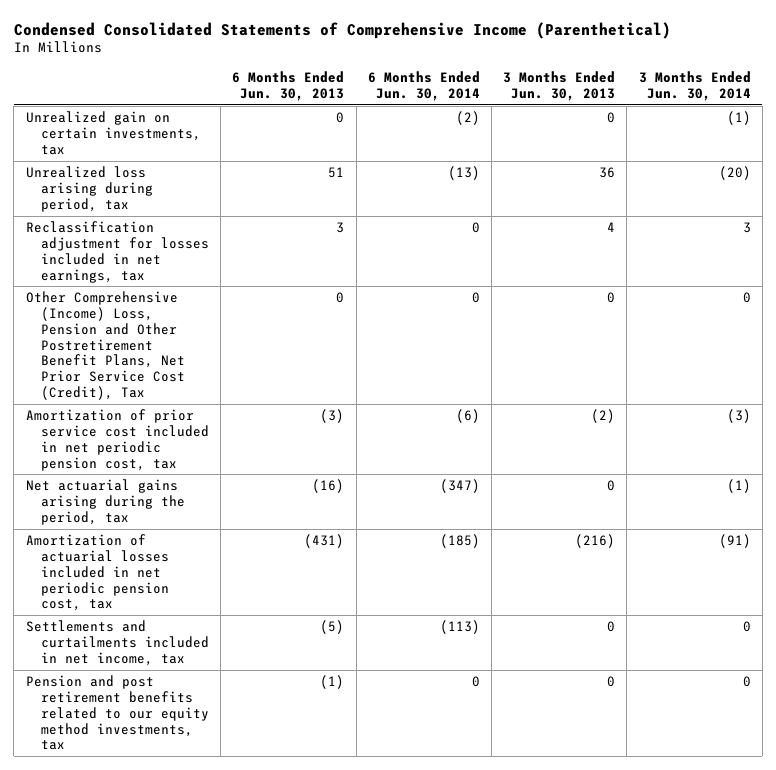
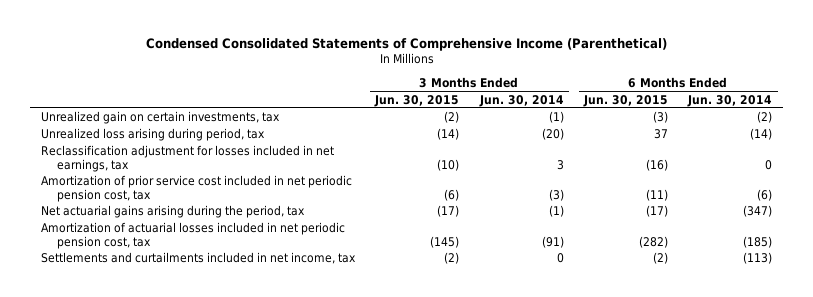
[232,70,345,101] 6 Months Ended Jun. 30, 2013 -> none
[503,70,616,101] 3 Months Ended Jun. 30, 2013 -> none
none -> [374,94,460,107] Jun. 30, 2015
none -> [583,94,669,107] Jun. 30, 2015
[447,166,480,181] (13) -> [750,128,773,141] (14)
[25,291,185,401] Other Comprehensive (Income) Loss, Pension and Other Postretirement Benefit Plans, Net Prior Service Cost (Credit), Tax -> none
[25,675,209,751] Pension and post retirement benefits related to our equity method investments, tax -> none

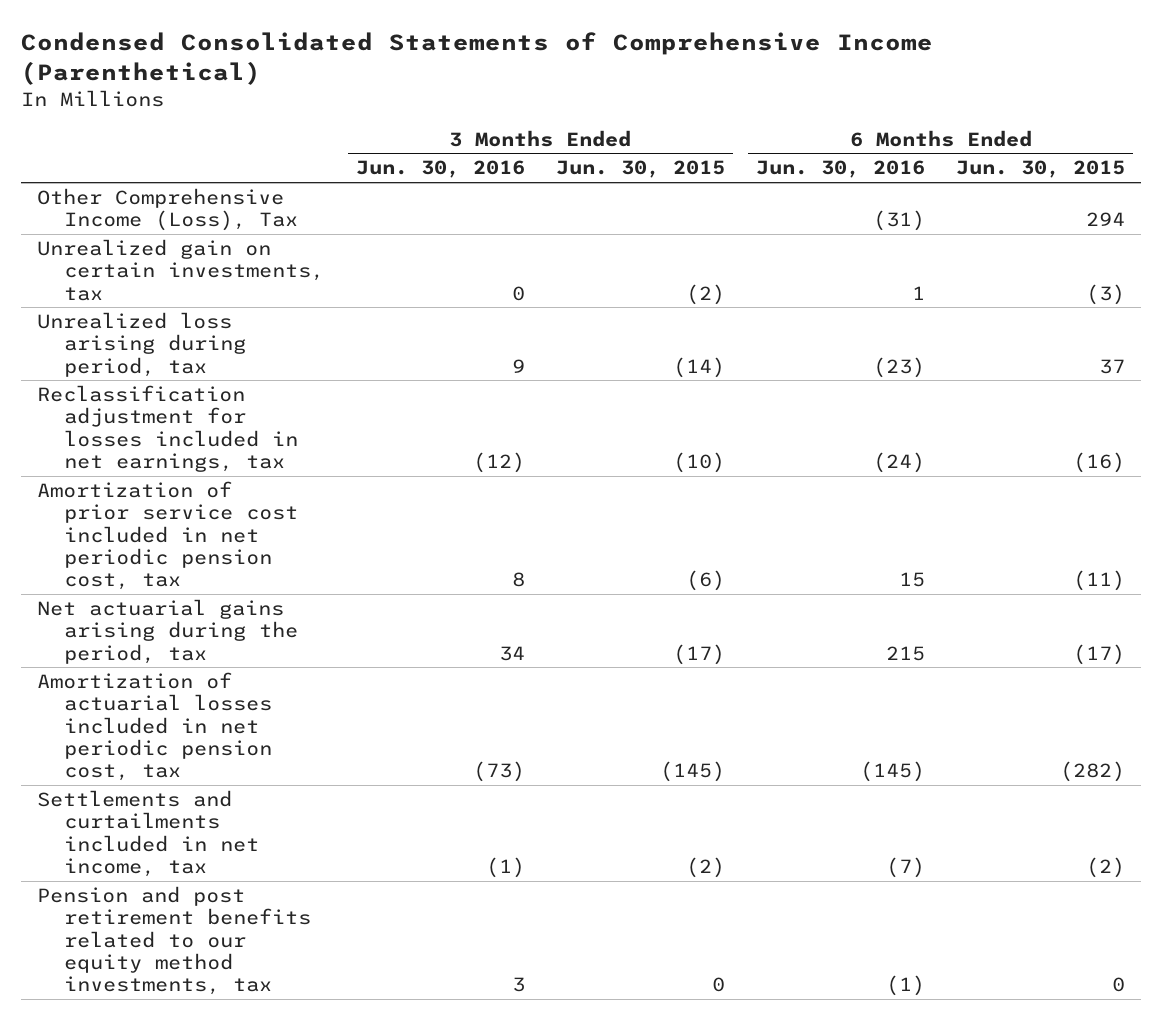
[478,94,564,107] Jun. 30, 2014 -> none
[687,94,773,107] Jun. 30, 2014 -> none
none -> [355,160,525,179] Jun. 30, 2016
none -> [756,160,926,179] Jun. 30, 2016
none -> [36,188,299,232] Other Comprehensive Income (Loss), Tax
none -> [36,886,312,995] Pension and post retirement benefits related to our equity method investments, tax

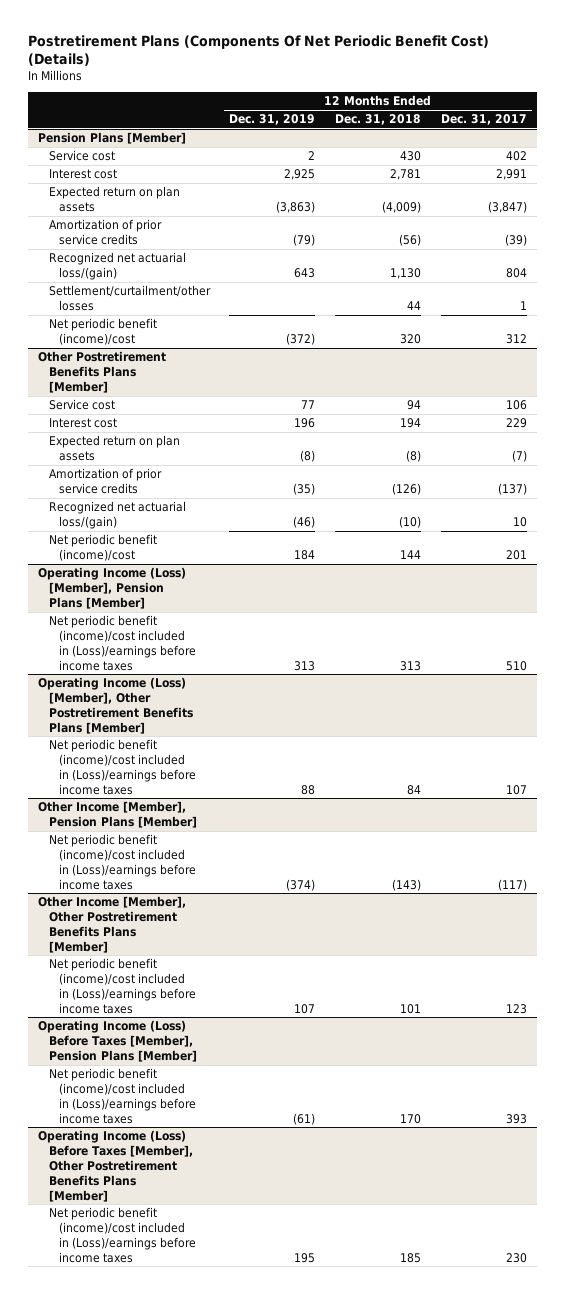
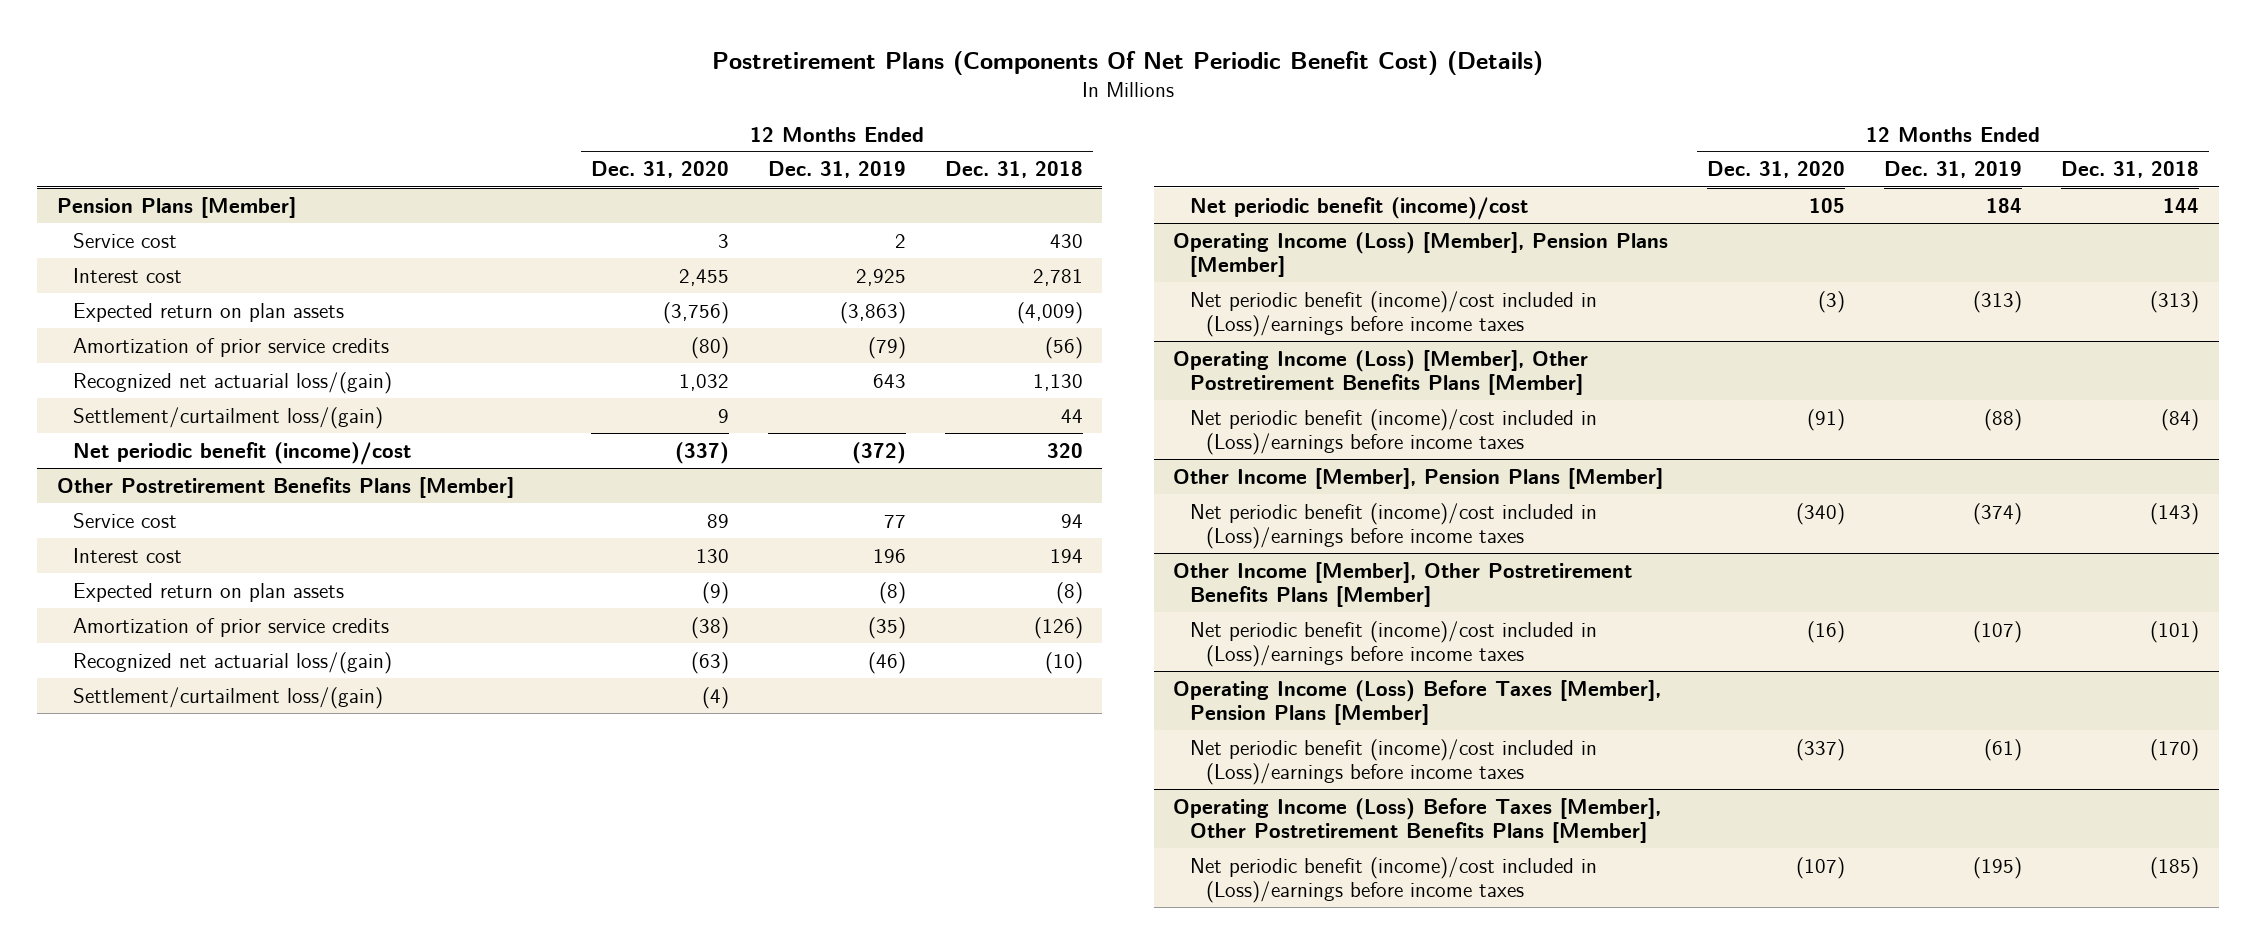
[441,114,528,126] Dec. 31, 2017 -> none
none -> [590,161,729,179] Dec. 31, 2020
[48,285,211,312] Settlement/curtailment/other losses -> [73,406,384,429] Settlement/curtailment loss/(gain)
none -> [73,686,384,709] Settlement/curtailment loss/(gain)
[294,660,316,671] 313 -> [1973,290,2023,313] (313)
[400,660,422,671] 313 -> [2150,290,2200,313] (313)
[301,784,316,795] 88 -> [1984,408,2023,431] (88)
[407,784,422,795] 84 -> [2161,408,2200,431] (84)
[294,1003,316,1014] 107 -> [1973,620,2023,643] (107)
[400,1003,422,1014] 101 -> [2150,620,2200,643] (101)
[400,1113,422,1124] 170 -> [2150,738,2200,761] (170)
[294,1252,316,1263] 195 -> [1973,856,2023,879] (195)
[400,1252,422,1263] 185 -> [2150,856,2200,879] (185)

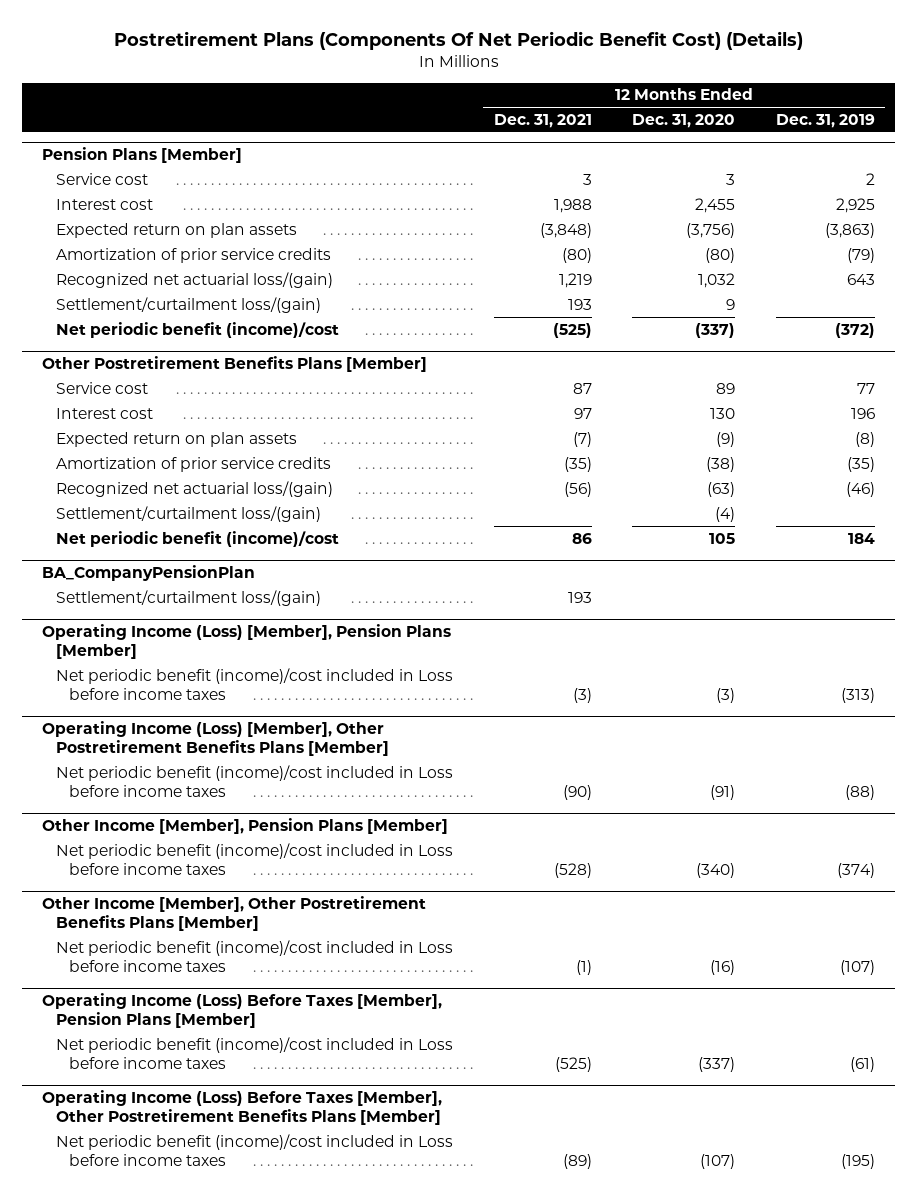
[944,161,1083,179] Dec. 31, 2018 -> none
none -> [493,113,592,128] Dec. 31, 2021
none -> [42,565,256,582] BA_CompanyPensionPlan
none -> [55,589,321,606] Settlement/curtailment loss/(gain)
[1189,290,1597,337] Net periodic benefit (income)/cost included in (Loss)/earnings before income taxes -> [55,667,453,700] Net periodic benefit (income)/cost included in Loss before income taxes
[1189,408,1597,455] Net periodic benefit (income)/cost included in (Loss)/earnings before income taxes -> [55,764,453,797] Net periodic benefit (income)/cost included in Loss before income taxes
[1189,502,1597,549] Net periodic benefit (income)/cost included in (Loss)/earnings before income taxes -> [55,842,453,875] Net periodic benefit (income)/cost included in Loss before income taxes
[1189,620,1597,667] Net periodic benefit (income)/cost included in (Loss)/earnings before income taxes -> [55,939,453,972] Net periodic benefit (income)/cost included in Loss before income taxes
[1189,738,1597,785] Net periodic benefit (income)/cost included in (Loss)/earnings before income taxes -> [55,1036,453,1069] Net periodic benefit (income)/cost included in Loss before income taxes
[1189,856,1597,903] Net periodic benefit (income)/cost included in (Loss)/earnings before income taxes -> [55,1133,453,1166] Net periodic benefit (income)/cost included in Loss before income taxes

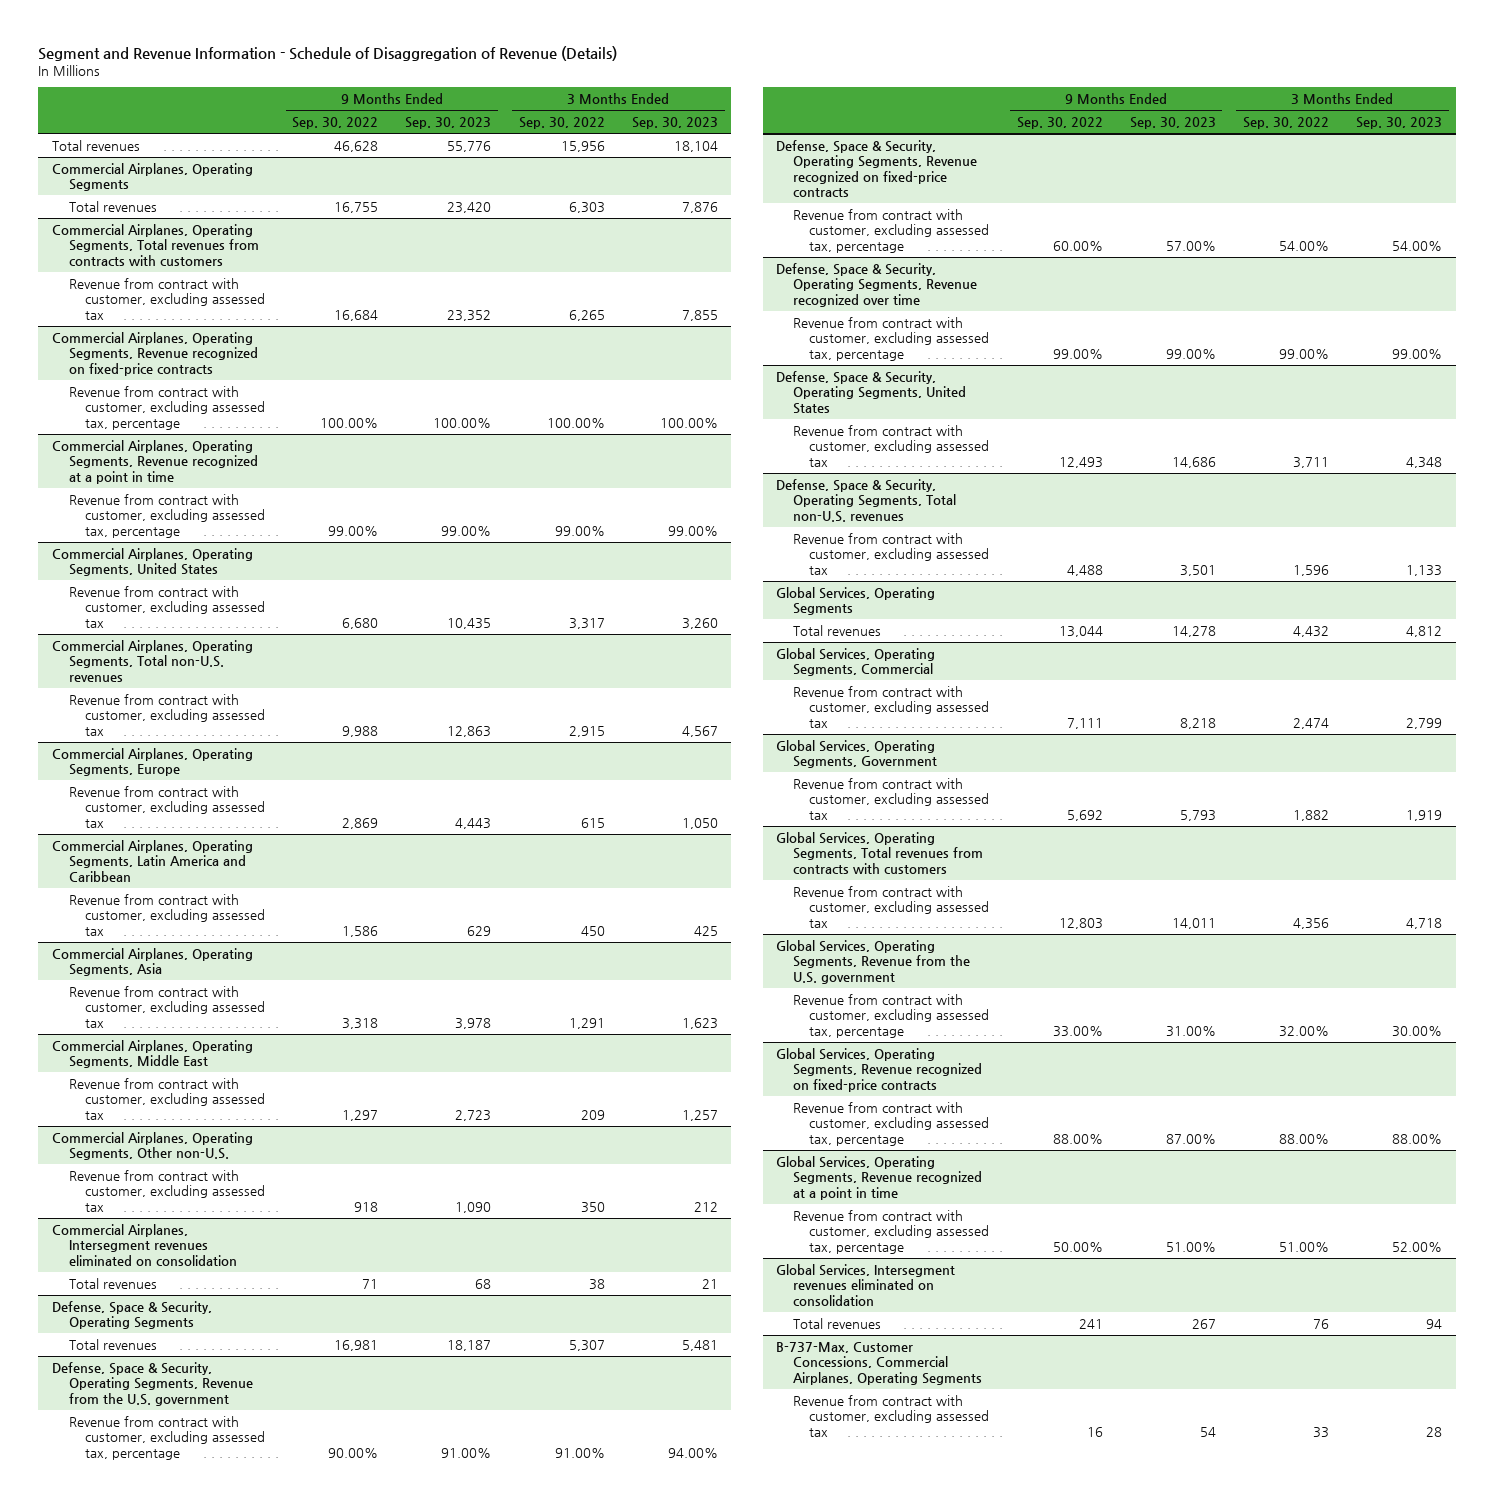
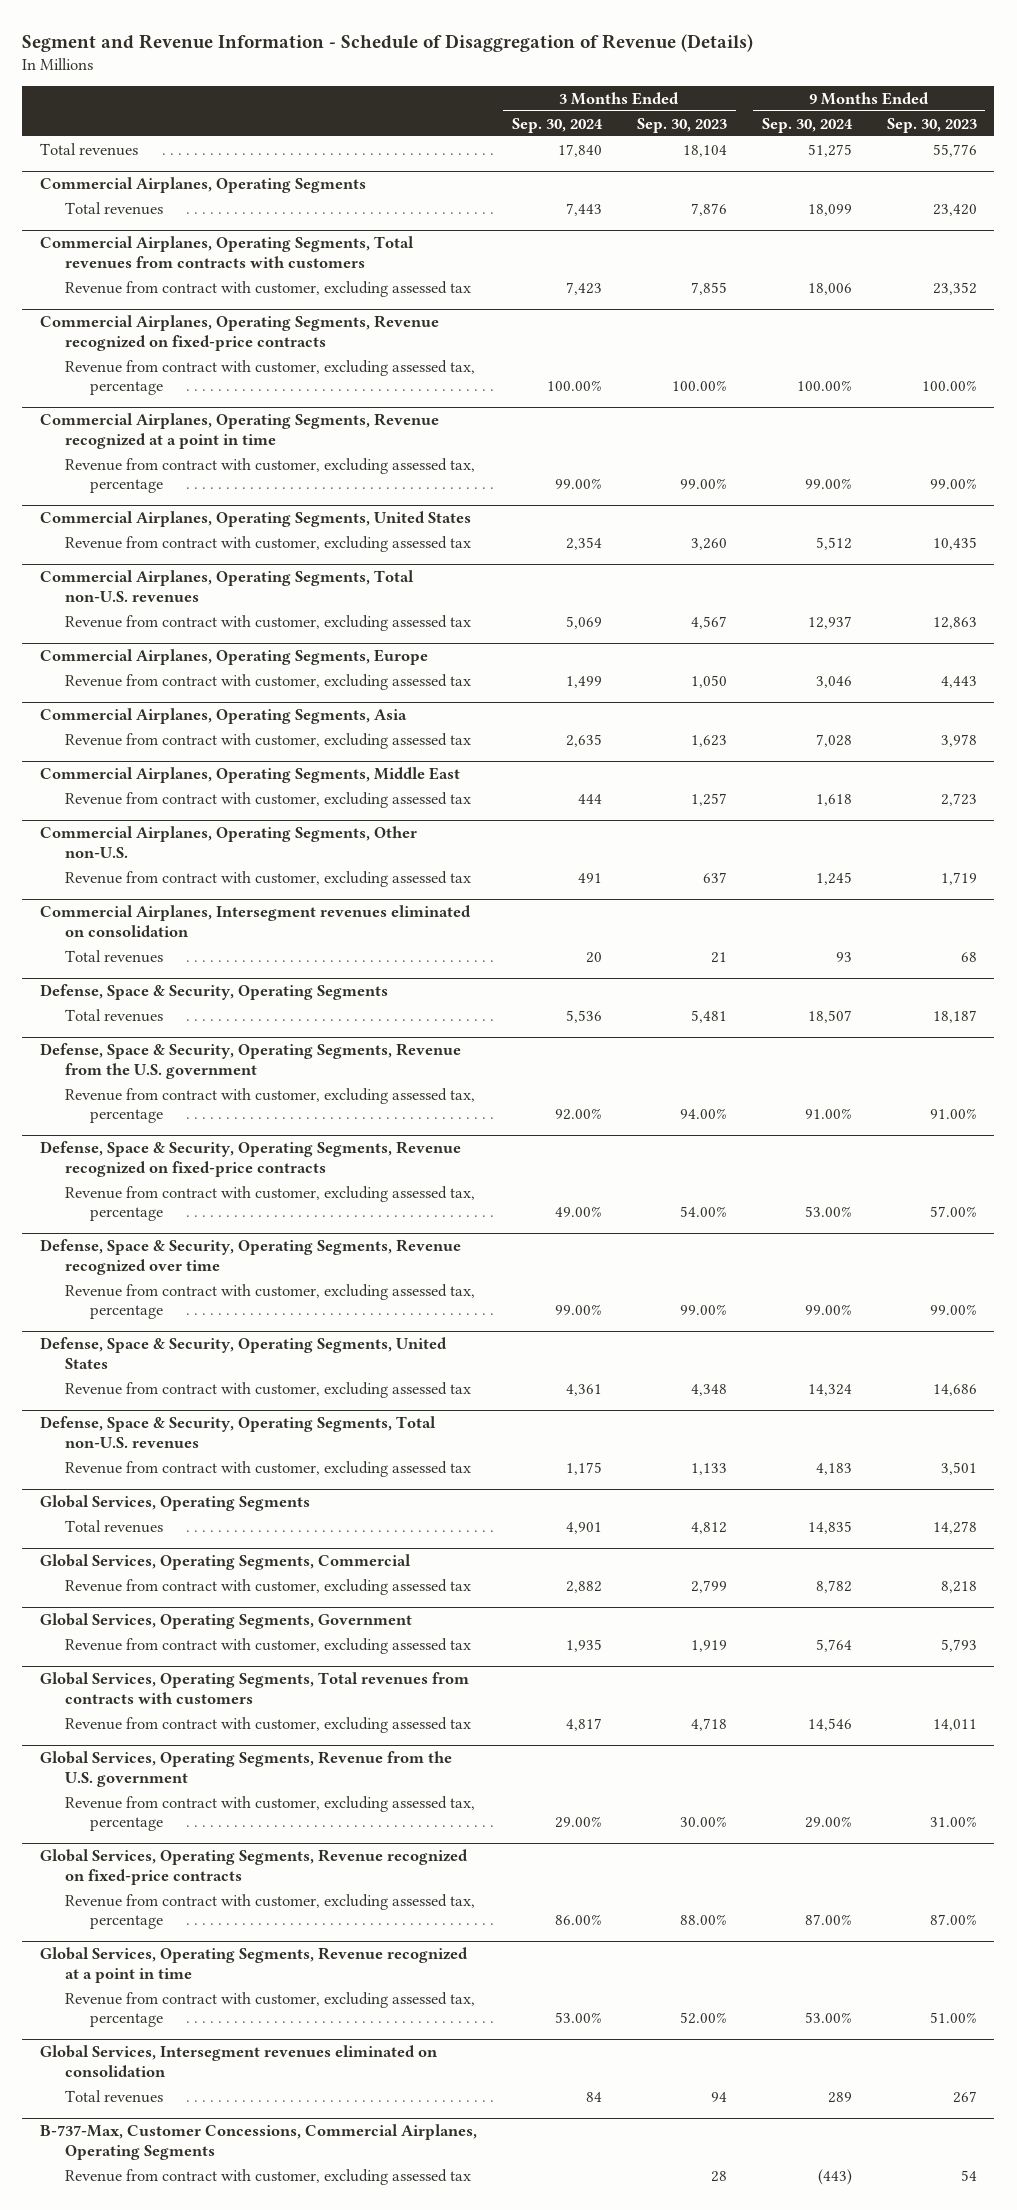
[292,117,379,130] Sep. 30, 2022 -> none
[518,117,605,130] Sep. 30, 2022 -> none
none -> [511,117,603,133] Sep. 30, 2024
none -> [761,117,853,133] Sep. 30, 2024
[52,839,254,882] Commercial Airplanes, Operating Segments, Latin America and Caribbean -> none
[68,893,266,936] Revenue from contract with customer, excluding assessed tax -> none
[455,1201,492,1213] 1,090 -> [940,871,977,885] 1,719
[693,1201,718,1212] 212 -> [702,871,727,883] 637

